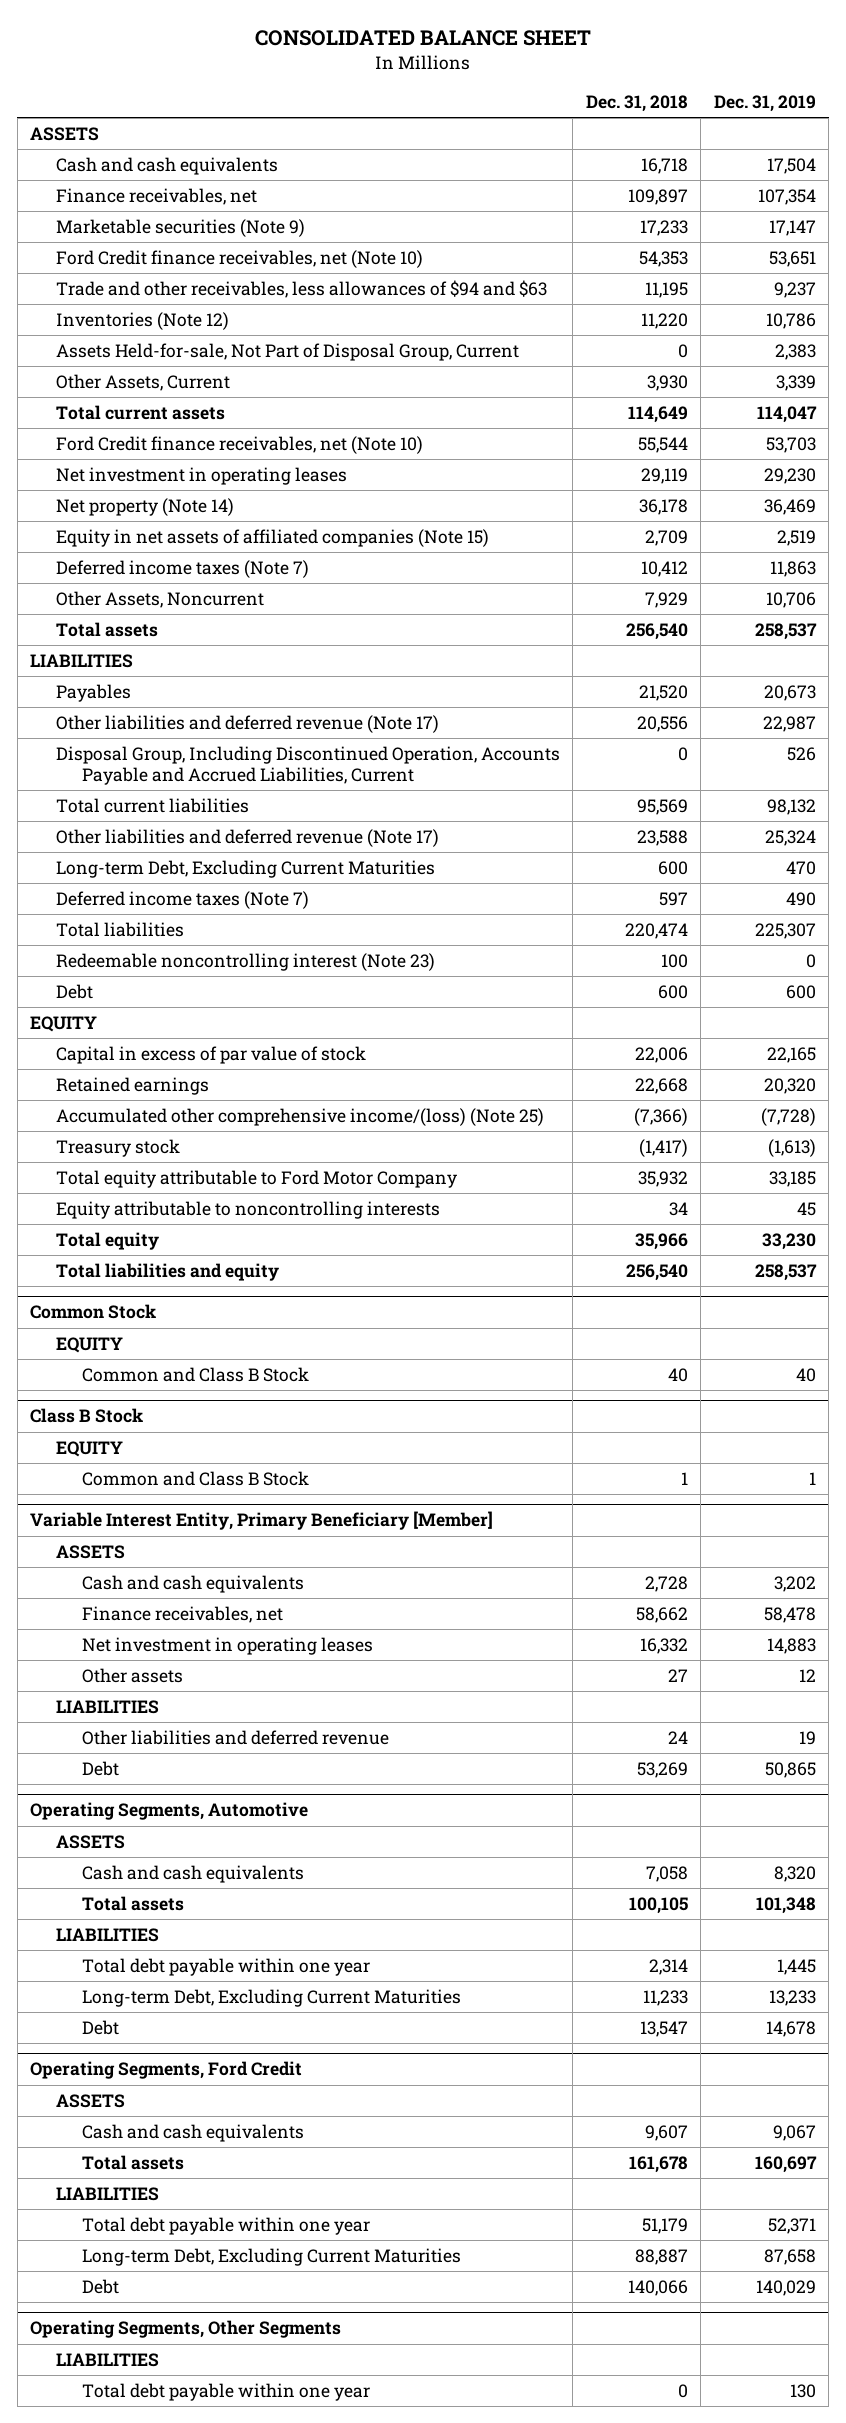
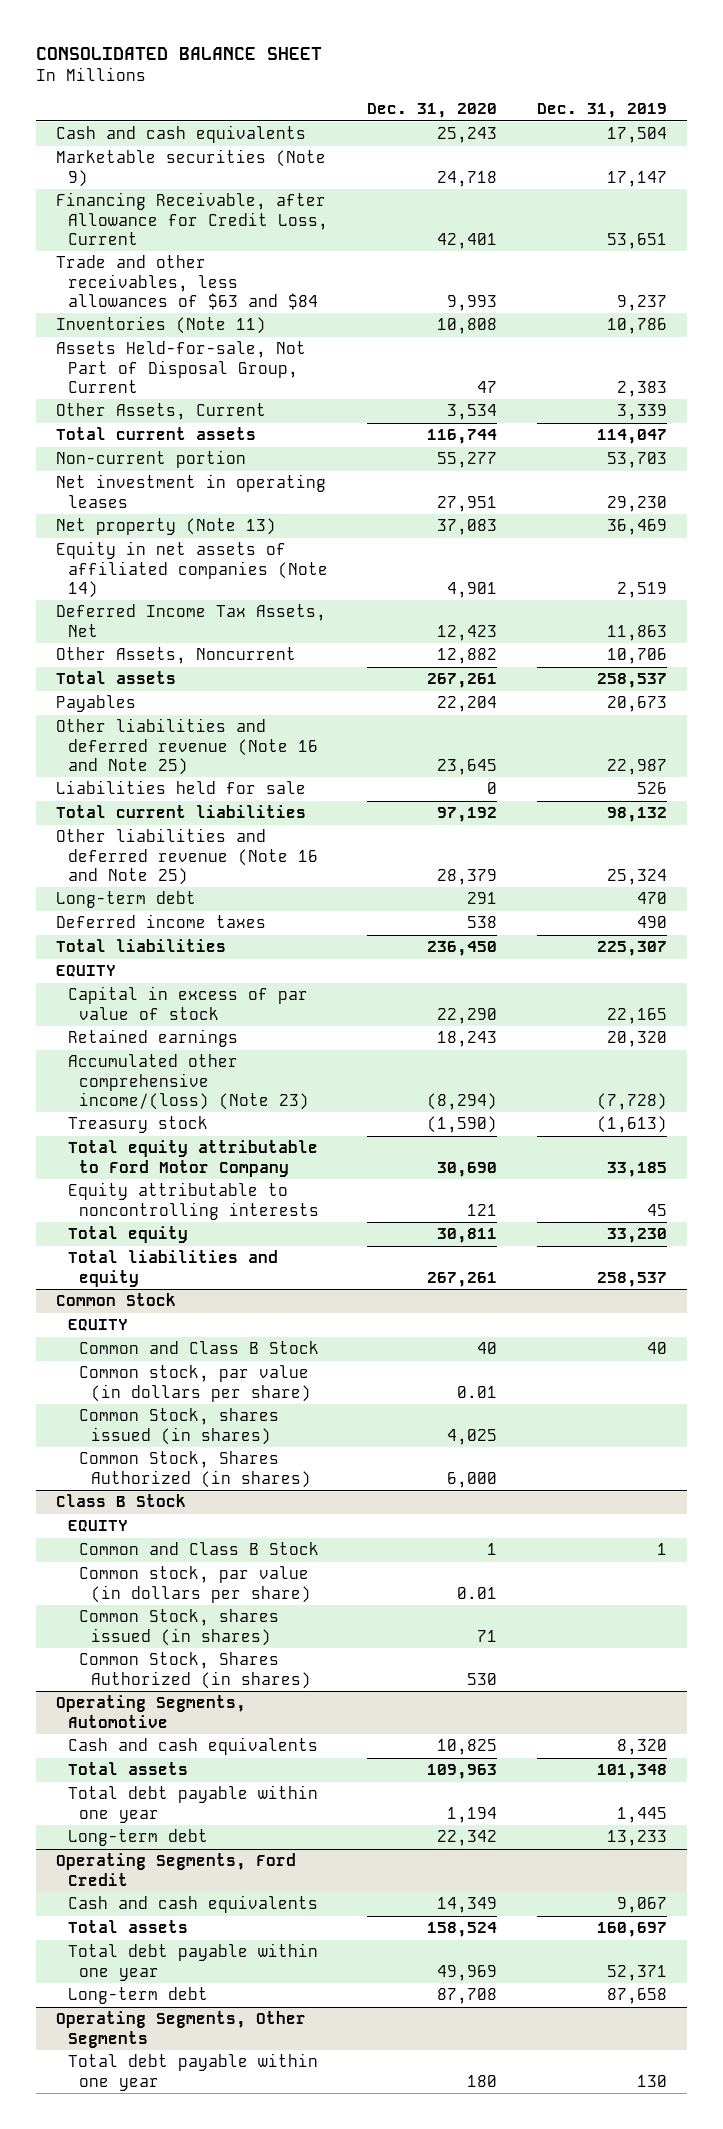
[585,95,688,113] Dec. 31, 2018 -> none
none -> [367,103,498,119] Dec. 31, 2020
[30,126,100,141] ASSETS -> none
[55,187,257,205] Finance receivables, net -> none
[55,249,423,268] Ford Credit finance receivables, net (Note 10) -> [55,192,328,245] Financing Receivable, after Allowance for Credit Loss, Current
[55,279,547,298] Trade and other receivables, less allowances of $94 and $63 -> [55,255,318,310] Trade and other receivables, less allowances of $63 and $84
[55,311,229,330] Inventories (Note 12) -> [55,316,266,335] Inventories (Note 11)
[55,435,423,454] Ford Credit finance receivables, net (Note 10) -> [55,450,246,469] Non-current portion
[55,497,234,516] Net property (Note 14) -> [55,518,276,536] Net property (Note 13)
[55,528,489,547] Equity in net assets of affiliated companies (Note 15) -> [55,541,328,598] Equity in net assets of affiliated companies (Note 14)
[55,559,309,578] Deferred income taxes (Note 7) -> [55,604,326,637] Deferred Income Tax Assets, Net
[30,653,134,668] LIABILITIES -> none
[55,714,439,733] Other liabilities and deferred revenue (Note 17) -> [55,718,318,775] Other liabilities and deferred revenue (Note 16 and Note 25)
[55,745,560,786] Disposal Group, Including Discontinued Operation, Accounts Payable and Accrued Liabilities, Current -> [55,780,306,795] Liabilities held for sale
[55,828,439,847] Other liabilities and deferred revenue (Note 17) -> [55,828,318,885] Other liabilities and deferred revenue (Note 16 and Note 25)
[55,859,435,878] Long-term Debt, Excluding Current Maturities -> [55,891,196,909] Long-term debt
[55,890,309,909] Deferred income taxes (Note 7) -> [55,914,266,929] Deferred income taxes
[55,952,435,971] Redeemable noncontrolling interest (Note 23) -> none
[55,983,93,999] Debt -> none
[55,1107,544,1126] Accumulated other comprehensive income/(loss) (Note 25) -> [67,1054,310,1110] Accumulated other comprehensive income/(loss) (Note 23)
none -> [79,1365,312,1402] Common stock, par value (in dollars per share)
none -> [79,1408,280,1445] Common Stock, shares issued (in shares)
none -> [79,1451,312,1488] Common Stock, Shares Authorized (in shares)
[30,1511,494,1531] Variable Interest Entity, Primary Beneficiary [Member] -> none
[55,1544,125,1559] ASSETS -> none
[81,1574,304,1593] Cash and cash equivalents -> none
[81,1605,283,1623] Finance receivables, net -> none
[81,1636,373,1655] Net investment in operating leases -> none
[81,1667,183,1683] Other assets -> none
[55,1699,159,1714] LIABILITIES -> none
[81,1729,389,1745] Other liabilities and deferred revenue -> none
[81,1760,119,1776] Debt -> none
none -> [79,1566,312,1603] Common stock, par value (in dollars per share)
none -> [79,1609,280,1646] Common Stock, shares issued (in shares)
none -> [79,1652,312,1689] Common Stock, Shares Authorized (in shares)
[55,1834,125,1849] ASSETS -> none
[55,1927,159,1942] LIABILITIES -> none
[81,2019,119,2035] Debt -> none
[81,1988,461,2007] Long-term Debt, Excluding Current Maturities -> [67,1829,208,1847] Long-term debt
[55,2093,125,2108] ASSETS -> none
[55,2186,159,2201] LIABILITIES -> none
[81,2278,119,2294] Debt -> none
[81,2247,461,2266] Long-term Debt, Excluding Current Maturities -> [67,1987,208,2005] Long-term debt
[55,2352,159,2367] LIABILITIES -> none

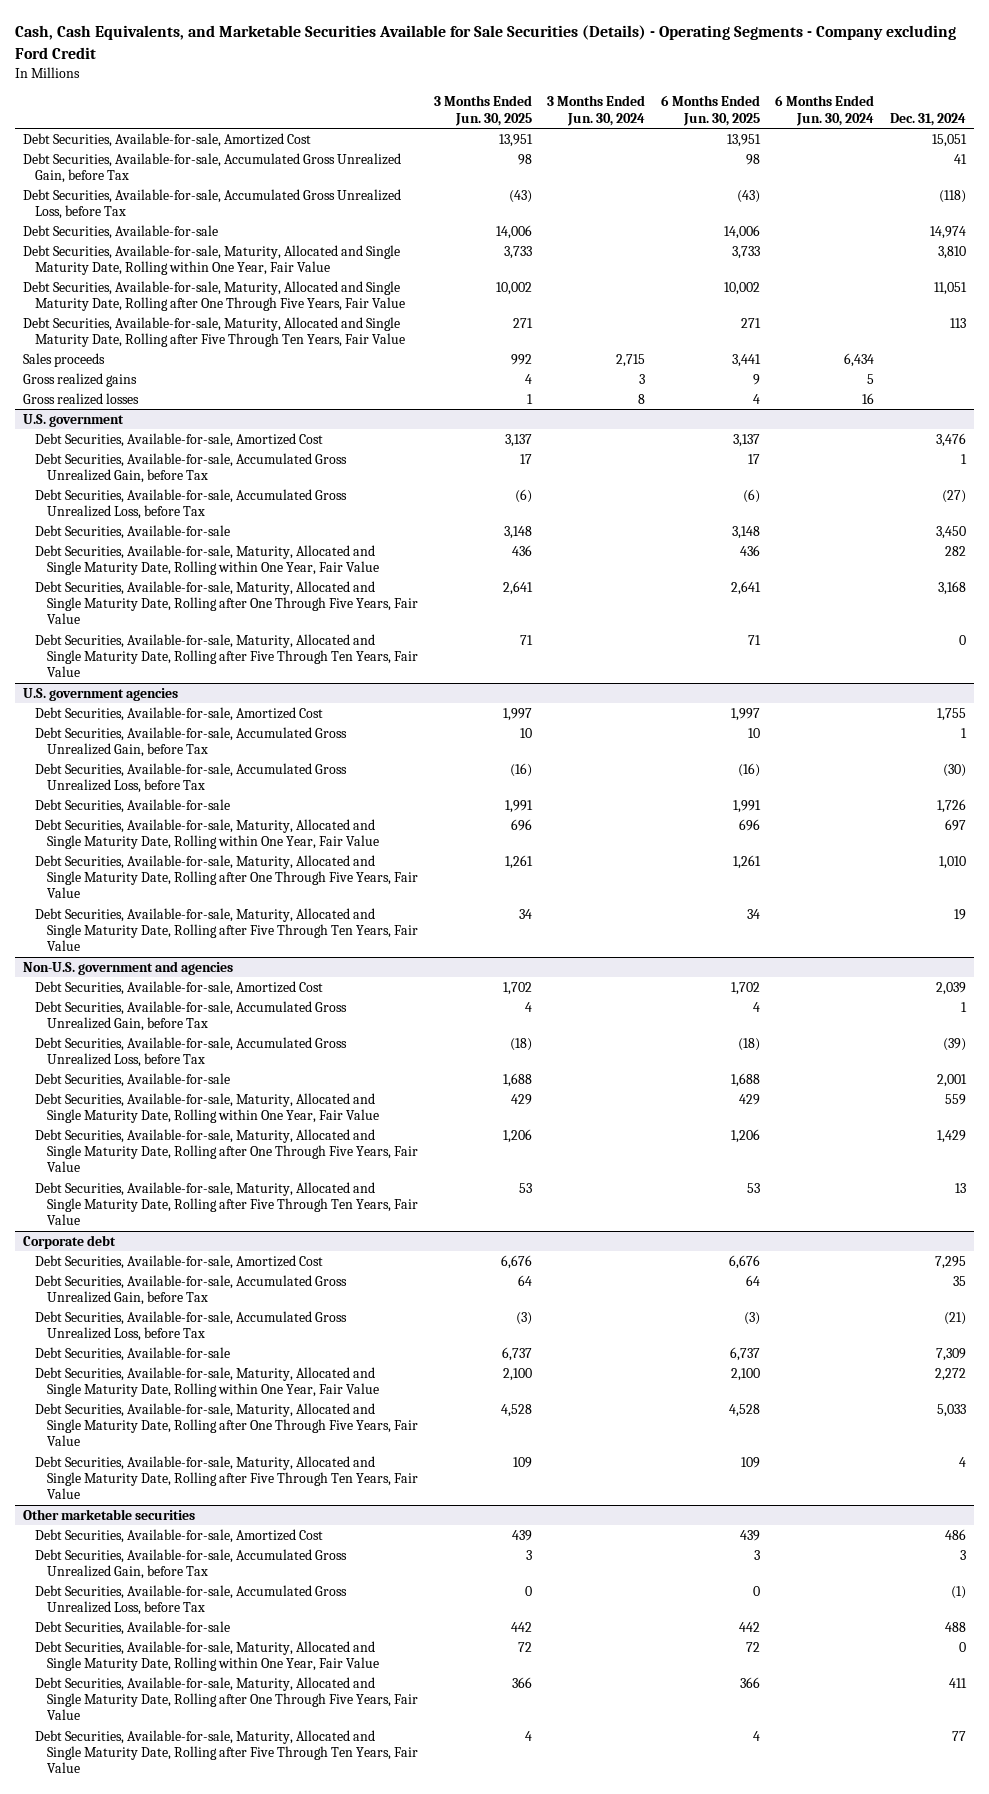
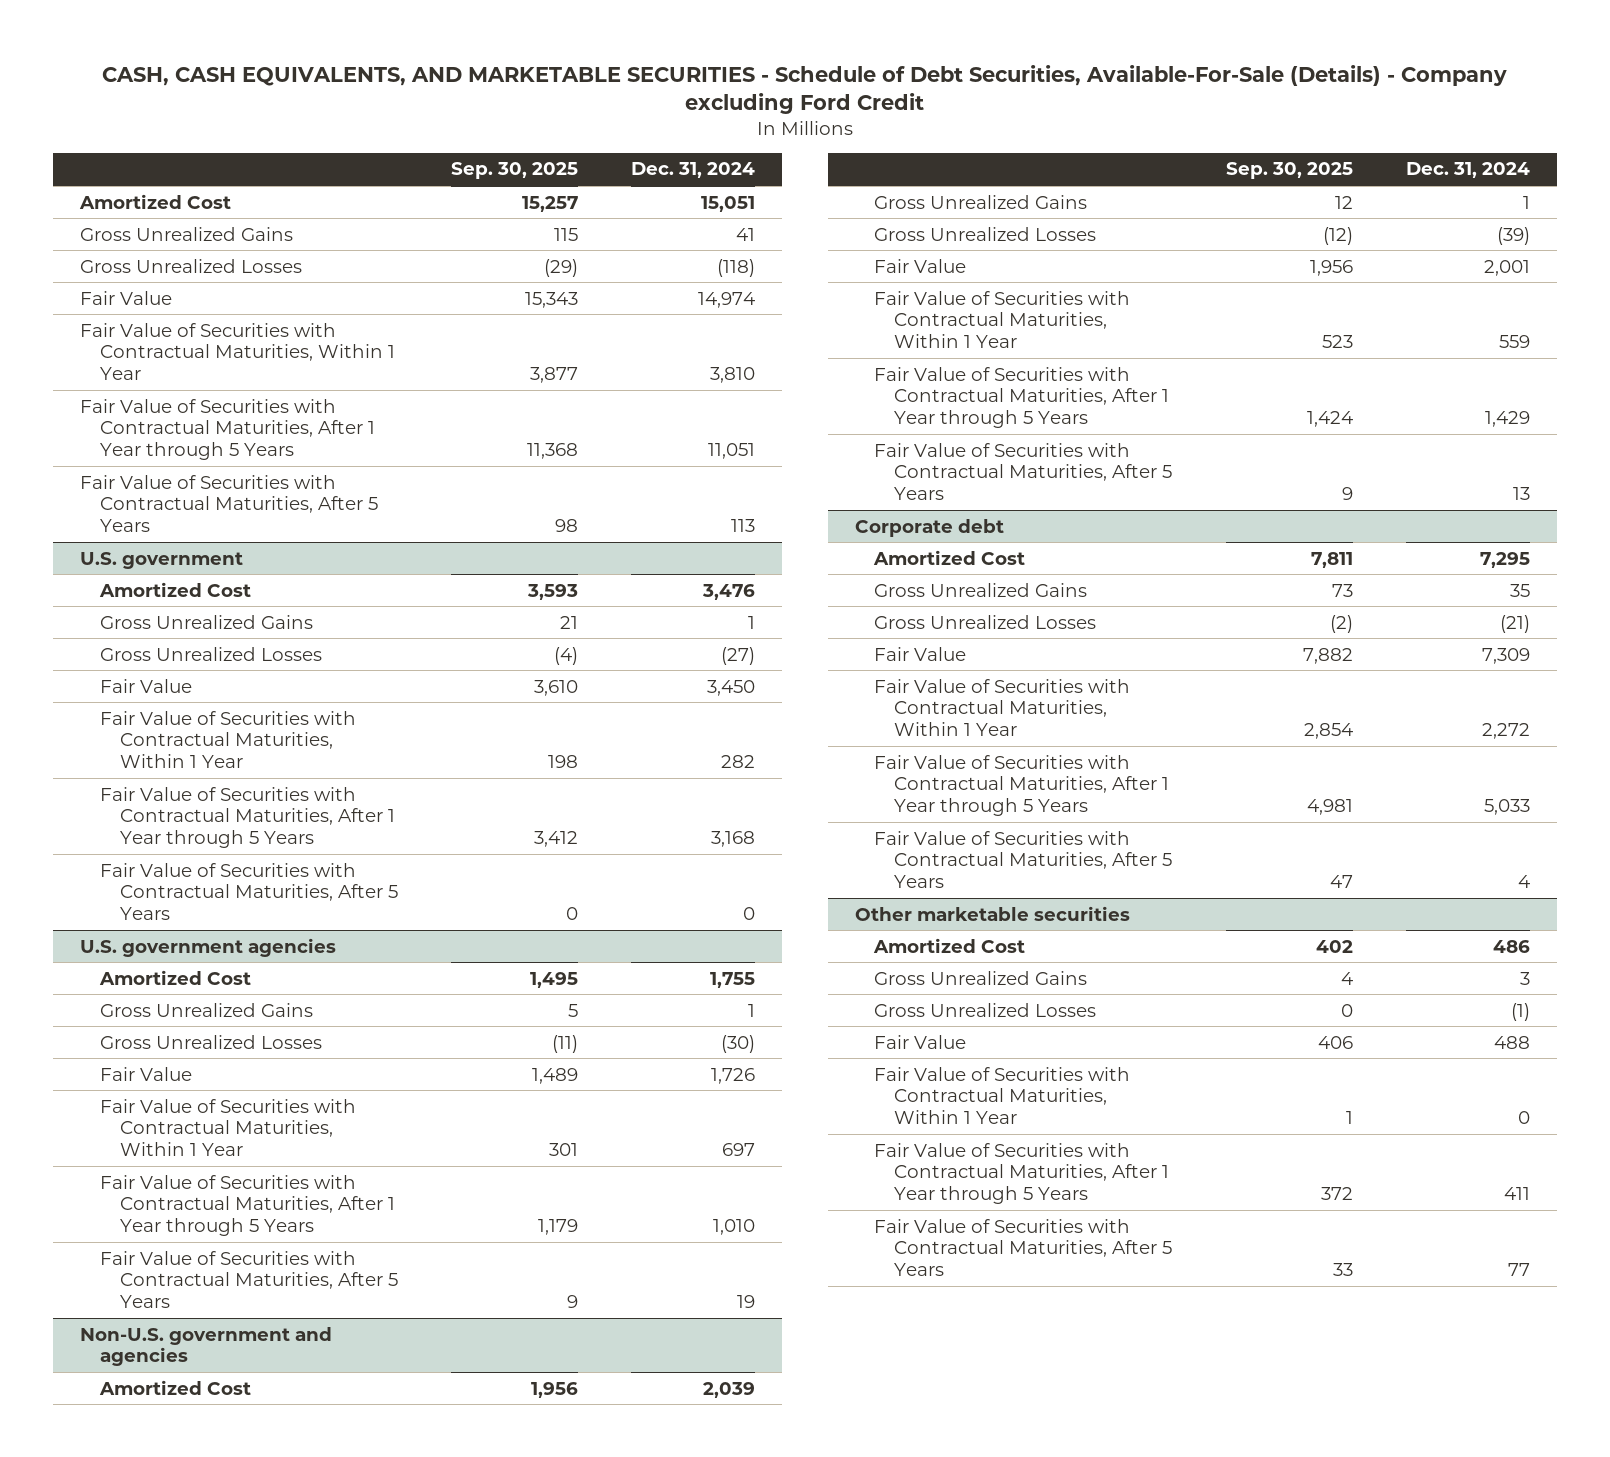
[14,24,956,59] Cash, Cash Equivalents, and Marketable Securities Available for Sale Securities (Details) - Operating Segments - Company excluding Ford Credit -> [102,64,1508,114] CASH, CASH EQUIVALENTS, AND MARKETABLE SECURITIES - Schedule of Debt Securities, Available-For-Sale (Details) - Company excluding Ford Credit
[433,95,532,126] 3 Months Ended Jun. 30, 2025 -> none
[547,95,646,126] 3 Months Ended Jun. 30, 2024 -> none
[660,95,760,126] 6 Months Ended Jun. 30, 2025 -> none
[775,95,875,126] 6 Months Ended Jun. 30, 2024 -> none
none -> [451,162,579,180] Sep. 30, 2025
[22,352,105,367] Sales proceeds -> none
[22,372,137,387] Gross realized gains -> none
[22,392,139,405] Gross realized losses -> none
[22,132,311,147] Debt Securities, Available-for-sale, Amortized Cost -> [78,193,231,209] Amortized Cost
[22,152,401,184] Debt Securities, Available-for-sale, Accumulated Gross Unrealized Gain, before Tax -> [79,226,293,241] Gross Unrealized Gains
[22,188,401,220] Debt Securities, Available-for-sale, Accumulated Gross Unrealized Loss, before Tax -> [79,258,302,273] Gross Unrealized Losses
[22,224,218,239] Debt Securities, Available-for-sale -> [79,290,172,305] Fair Value
[22,244,400,276] Debt Securities, Available-for-sale, Maturity, Allocated and Single Maturity Date, Rolling within One Year, Fair Value -> [79,322,395,381] Fair Value of Securities with Contractual Maturities, Within 1 Year
[22,280,405,312] Debt Securities, Available-for-sale, Maturity, Allocated and Single Maturity Date, Rolling after One Through Five Years, Fair Value -> [79,398,375,461] Fair Value of Securities with Contractual Maturities, After 1 Year through 5 Years
[22,316,405,348] Debt Securities, Available-for-sale, Maturity, Allocated and Single Maturity Date, Rolling after Five Through Ten Years, Fair Value -> [79,474,378,533] Fair Value of Securities with Contractual Maturities, After 5 Years
[34,432,323,447] Debt Securities, Available-for-sale, Amortized Cost -> [98,581,251,597] Amortized Cost
[34,452,347,484] Debt Securities, Available-for-sale, Accumulated Gross Unrealized Gain, before Tax -> [99,614,313,629] Gross Unrealized Gains
[34,488,347,520] Debt Securities, Available-for-sale, Accumulated Gross Unrealized Loss, before Tax -> [99,646,322,661] Gross Unrealized Losses
[34,524,230,539] Debt Securities, Available-for-sale -> [99,678,192,693] Fair Value
[34,544,380,576] Debt Securities, Available-for-sale, Maturity, Allocated and Single Maturity Date, Rolling within One Year, Fair Value -> [99,710,356,769] Fair Value of Securities with Contractual Maturities, Within 1 Year
[34,580,419,625] Debt Securities, Available-for-sale, Maturity, Allocated and Single Maturity Date, Rolling after One Through Five Years, Fair Value -> [99,786,395,849] Fair Value of Securities with Contractual Maturities, After 1 Year through 5 Years
[34,633,419,678] Debt Securities, Available-for-sale, Maturity, Allocated and Single Maturity Date, Rolling after Five Through Ten Years, Fair Value -> [99,862,398,921] Fair Value of Securities with Contractual Maturities, After 5 Years
[34,706,323,721] Debt Securities, Available-for-sale, Amortized Cost -> [98,969,251,985] Amortized Cost
[34,726,347,758] Debt Securities, Available-for-sale, Accumulated Gross Unrealized Gain, before Tax -> [99,1002,313,1017] Gross Unrealized Gains
[34,762,347,794] Debt Securities, Available-for-sale, Accumulated Gross Unrealized Loss, before Tax -> [99,1034,322,1049] Gross Unrealized Losses
[34,798,230,813] Debt Securities, Available-for-sale -> [99,1066,192,1081] Fair Value
[34,818,380,850] Debt Securities, Available-for-sale, Maturity, Allocated and Single Maturity Date, Rolling within One Year, Fair Value -> [99,1098,356,1157] Fair Value of Securities with Contractual Maturities, Within 1 Year
[34,854,419,899] Debt Securities, Available-for-sale, Maturity, Allocated and Single Maturity Date, Rolling after One Through Five Years, Fair Value -> [99,1174,395,1237] Fair Value of Securities with Contractual Maturities, After 1 Year through 5 Years
[34,907,419,952] Debt Securities, Available-for-sale, Maturity, Allocated and Single Maturity Date, Rolling after Five Through Ten Years, Fair Value -> [99,1250,398,1309] Fair Value of Securities with Contractual Maturities, After 5 Years
[34,980,323,995] Debt Securities, Available-for-sale, Amortized Cost -> [98,1379,251,1395] Amortized Cost
[34,1000,347,1032] Debt Securities, Available-for-sale, Accumulated Gross Unrealized Gain, before Tax -> [874,194,1088,209] Gross Unrealized Gains
[34,1036,347,1068] Debt Securities, Available-for-sale, Accumulated Gross Unrealized Loss, before Tax -> [874,226,1097,241] Gross Unrealized Losses
[34,1072,230,1087] Debt Securities, Available-for-sale -> [874,258,967,273] Fair Value
[34,1092,380,1124] Debt Securities, Available-for-sale, Maturity, Allocated and Single Maturity Date, Rolling within One Year, Fair Value -> [874,290,1131,349] Fair Value of Securities with Contractual Maturities, Within 1 Year
[34,1128,419,1173] Debt Securities, Available-for-sale, Maturity, Allocated and Single Maturity Date, Rolling after One Through Five Years, Fair Value -> [874,366,1170,429] Fair Value of Securities with Contractual Maturities, After 1 Year through 5 Years
[34,1181,419,1226] Debt Securities, Available-for-sale, Maturity, Allocated and Single Maturity Date, Rolling after Five Through Ten Years, Fair Value -> [874,442,1173,501] Fair Value of Securities with Contractual Maturities, After 5 Years
[34,1254,323,1269] Debt Securities, Available-for-sale, Amortized Cost -> [873,549,1026,565] Amortized Cost
[34,1274,347,1306] Debt Securities, Available-for-sale, Accumulated Gross Unrealized Gain, before Tax -> [874,582,1088,597] Gross Unrealized Gains
[34,1310,347,1342] Debt Securities, Available-for-sale, Accumulated Gross Unrealized Loss, before Tax -> [874,614,1097,629] Gross Unrealized Losses
[34,1346,230,1361] Debt Securities, Available-for-sale -> [874,646,967,661] Fair Value
[34,1366,380,1398] Debt Securities, Available-for-sale, Maturity, Allocated and Single Maturity Date, Rolling within One Year, Fair Value -> [874,678,1131,737] Fair Value of Securities with Contractual Maturities, Within 1 Year
[34,1402,419,1447] Debt Securities, Available-for-sale, Maturity, Allocated and Single Maturity Date, Rolling after One Through Five Years, Fair Value -> [874,754,1170,817] Fair Value of Securities with Contractual Maturities, After 1 Year through 5 Years
[34,1455,419,1500] Debt Securities, Available-for-sale, Maturity, Allocated and Single Maturity Date, Rolling after Five Through Ten Years, Fair Value -> [874,830,1173,889] Fair Value of Securities with Contractual Maturities, After 5 Years
[34,1528,323,1543] Debt Securities, Available-for-sale, Amortized Cost -> [873,937,1026,953] Amortized Cost
[34,1548,347,1580] Debt Securities, Available-for-sale, Accumulated Gross Unrealized Gain, before Tax -> [874,970,1088,985] Gross Unrealized Gains
[34,1584,347,1616] Debt Securities, Available-for-sale, Accumulated Gross Unrealized Loss, before Tax -> [874,1002,1097,1017] Gross Unrealized Losses
[34,1620,230,1635] Debt Securities, Available-for-sale -> [874,1034,967,1049] Fair Value
[34,1640,380,1672] Debt Securities, Available-for-sale, Maturity, Allocated and Single Maturity Date, Rolling within One Year, Fair Value -> [874,1066,1131,1125] Fair Value of Securities with Contractual Maturities, Within 1 Year
[34,1676,419,1721] Debt Securities, Available-for-sale, Maturity, Allocated and Single Maturity Date, Rolling after One Through Five Years, Fair Value -> [874,1142,1170,1205] Fair Value of Securities with Contractual Maturities, After 1 Year through 5 Years
[34,1729,419,1774] Debt Securities, Available-for-sale, Maturity, Allocated and Single Maturity Date, Rolling after Five Through Ten Years, Fair Value -> [874,1218,1173,1277] Fair Value of Securities with Contractual Maturities, After 5 Years

